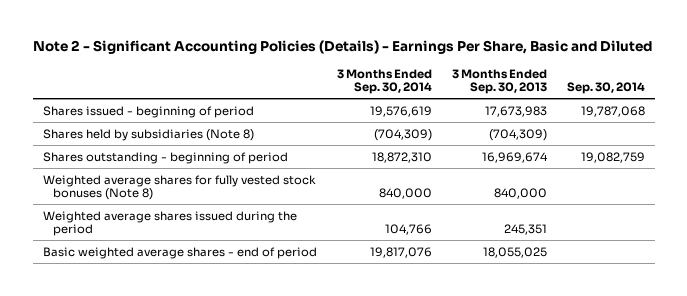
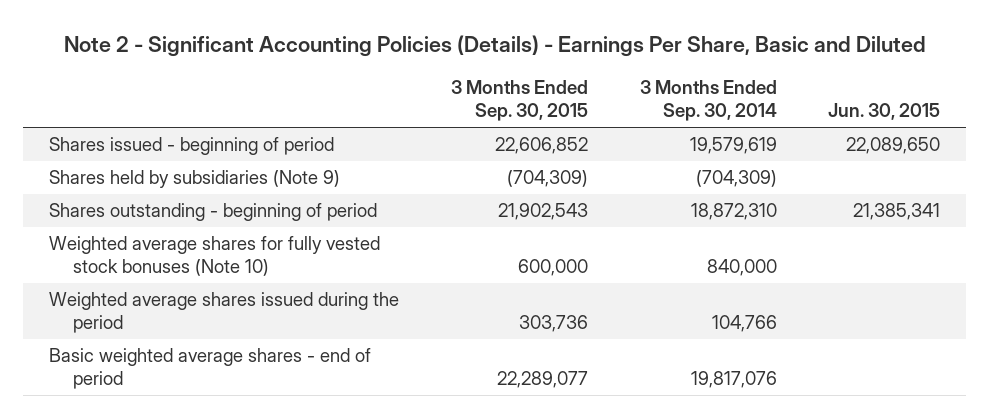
[451,68,547,95] 3 Months Ended Sep. 30, 2013 -> none
[566,82,645,95] Sep. 30, 2014 -> none
none -> [450,80,588,122] 3 Months Ended Sep. 30, 2015
none -> [828,103,941,121] Jun. 30, 2015
[369,105,432,117] 19,576,619 -> [689,137,777,155] 19,579,619
[42,128,254,141] Shares held by subsidiaries (Note 8) -> [49,170,341,189] Shares held by subsidiaries (Note 9)
[42,174,316,200] Weighted average shares for fully vested stock bonuses (Note 8) -> [49,236,381,277] Weighted average shares for fully vested stock bonuses (Note 10)

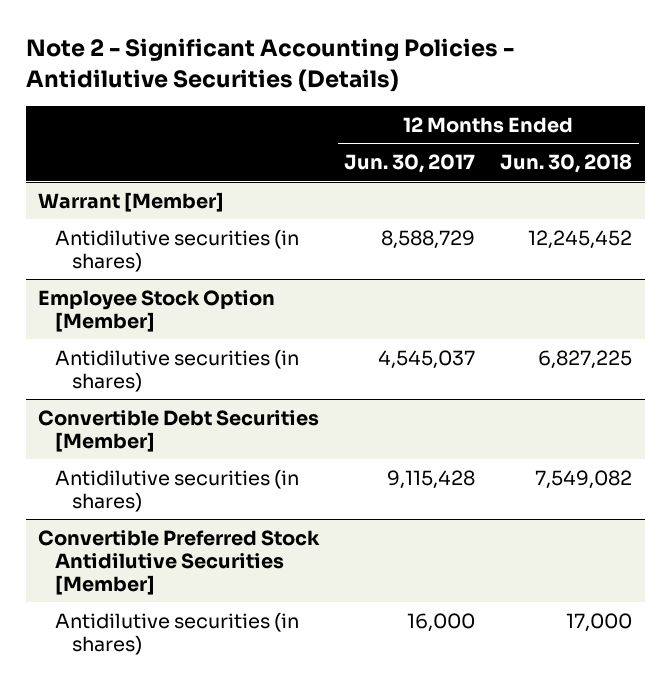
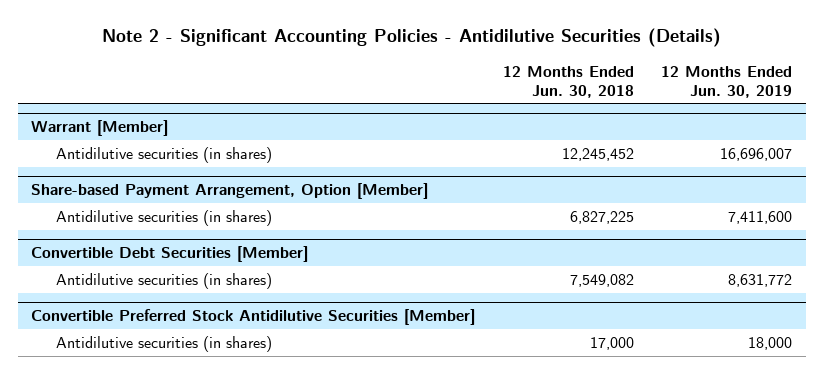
[344,154,476,174] Jun. 30, 2017 -> none
none -> [661,65,793,98] 12 Months Ended Jun. 30, 2019
[38,289,276,332] Employee Stock Option [Member] -> [31,183,429,200] Share-based Payment Arrangement, Option [Member]

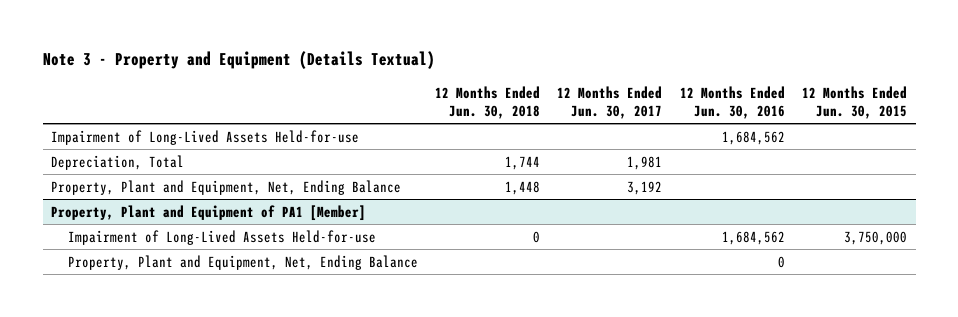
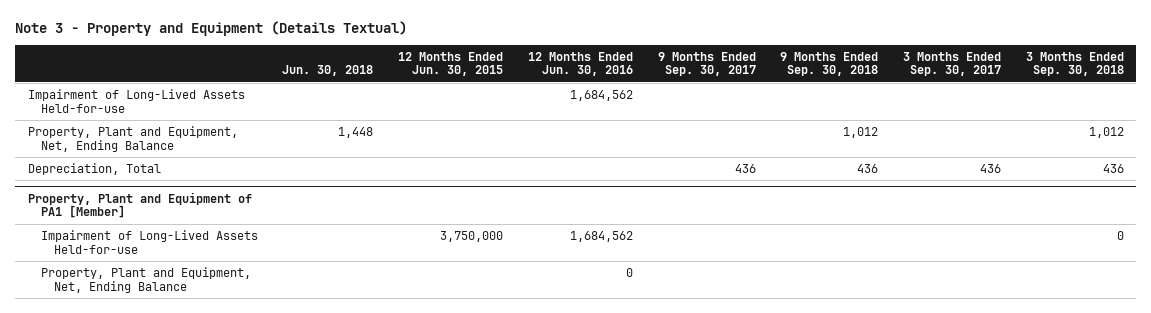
[434,85,540,119] 12 Months Ended Jun. 30, 2018 -> none
[557,85,663,119] 12 Months Ended Jun. 30, 2017 -> none
none -> [282,65,374,77] Jun. 30, 2018
none -> [657,51,756,77] 9 Months Ended Sep. 30, 2017
none -> [780,51,879,77] 9 Months Ended Sep. 30, 2018
none -> [902,51,1001,77] 3 Months Ended Sep. 30, 2017
none -> [1025,51,1124,77] 3 Months Ended Sep. 30, 2018
[51,154,185,170] Depreciation, Total -> [27,162,161,175] Depreciation, Total

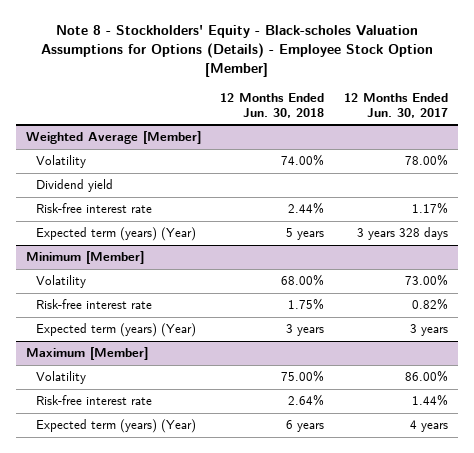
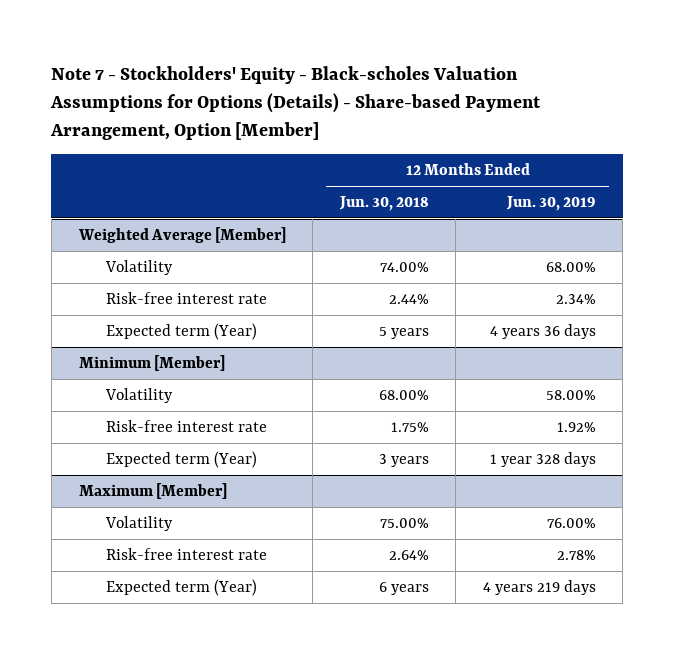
[40,25,433,78] Note 8 - Stockholders' Equity - Black-scholes Valuation Assumptions for Options (Details) - Employee Stock Option [Member] -> [50,65,542,141] Note 7 - Stockholders' Equity - Black-scholes Valuation Assumptions for Options (Details) - Share-based Payment Arrangement, Option [Member]
[343,92,448,118] 12 Months Ended Jun. 30, 2017 -> none
none -> [505,196,596,212] Jun. 30, 2019
[35,179,113,193] Dividend yield -> none
[35,227,196,242] Expected term (years) (Year) -> [106,323,258,341] Expected term (Year)
[35,323,196,338] Expected term (years) (Year) -> [106,451,258,469] Expected term (Year)
[35,419,196,434] Expected term (years) (Year) -> [106,579,258,597] Expected term (Year)

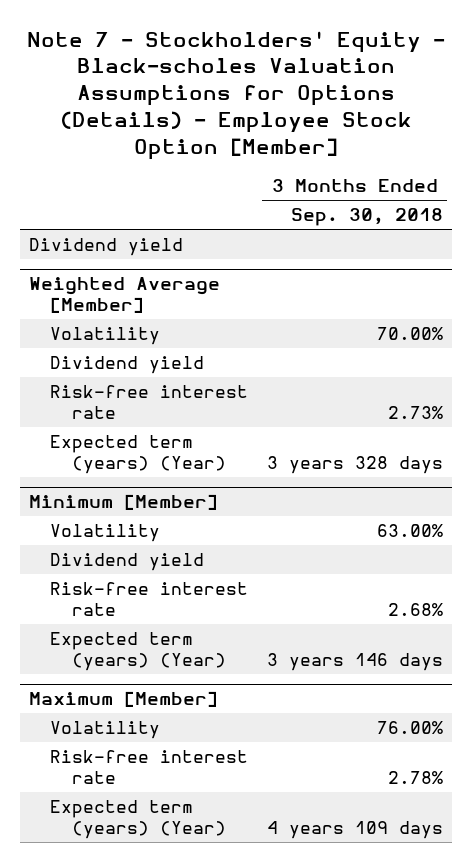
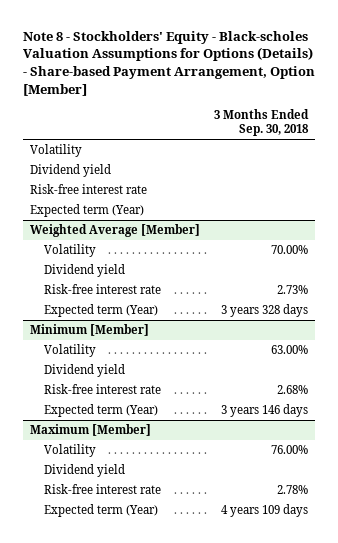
[26,30,445,161] Note 7 - Stockholders' Equity - Black-scholes Valuation Assumptions for Options (Details) - Employee Stock Option [Member] -> [22,30,315,96] Note 8 - Stockholders' Equity - Black-scholes Valuation Assumptions for Options (Details) - Share-based Payment Arrangement, Option [Member]
none -> [30,143,83,157] Volatility
none -> [30,183,148,194] Risk-free interest rate
none -> [30,203,145,217] Expected term (Year)
[50,434,227,474] Expected term (years) (Year) -> [44,303,159,317] Expected term (Year)
[50,631,227,671] Expected term (years) (Year) -> [44,403,159,417] Expected term (Year)
none -> [44,463,126,477] Dividend yield
[50,799,227,839] Expected term (years) (Year) -> [44,503,159,517] Expected term (Year)

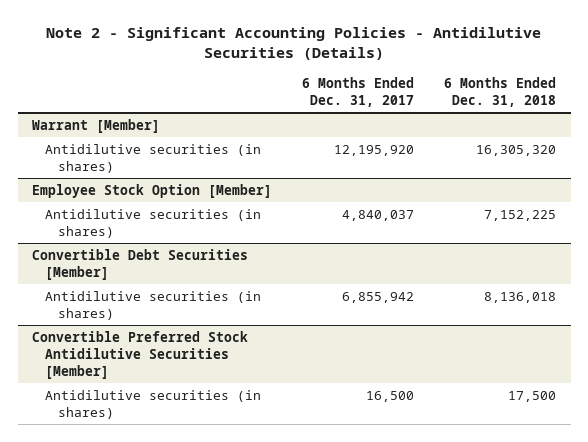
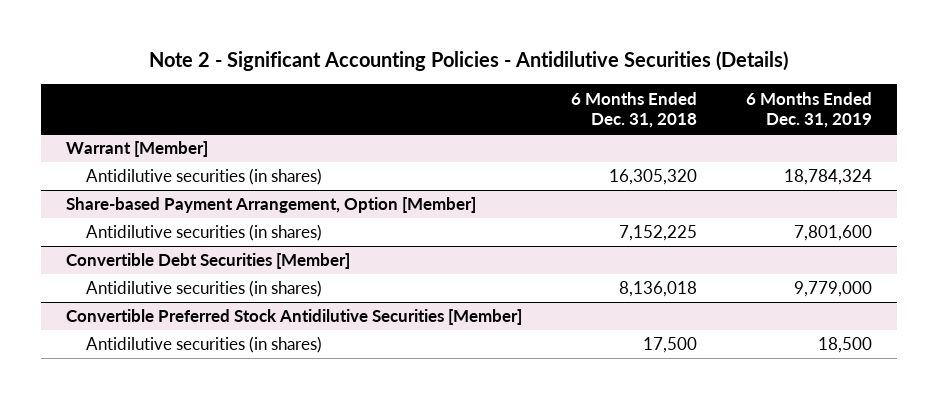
[302,77,415,108] 6 Months Ended Dec. 31, 2017 -> none
none -> [746,91,873,129] 6 Months Ended Dec. 31, 2019
[32,183,273,198] Employee Stock Option [Member] -> [65,197,476,214] Share-based Payment Arrangement, Option [Member]

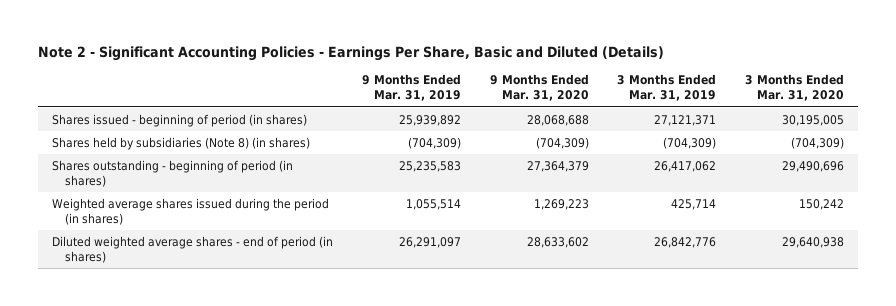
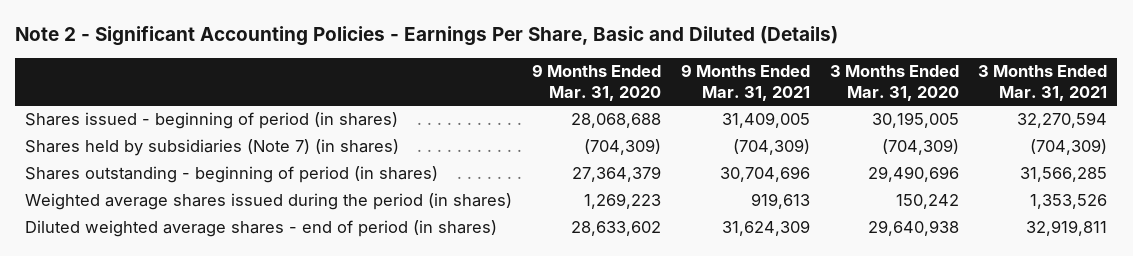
[361,74,461,102] 9 Months Ended Mar. 31, 2019 -> none
[617,74,717,102] 3 Months Ended Mar. 31, 2019 -> none
none -> [680,64,810,101] 9 Months Ended Mar. 31, 2021
none -> [978,65,1108,101] 3 Months Ended Mar. 31, 2021
[52,136,311,150] Shares held by subsidiaries (Note 8) (in shares) -> [25,139,400,157] Shares held by subsidiaries (Note 7) (in shares)

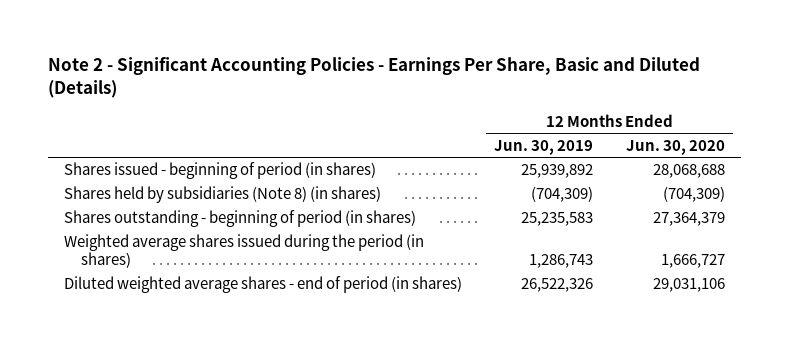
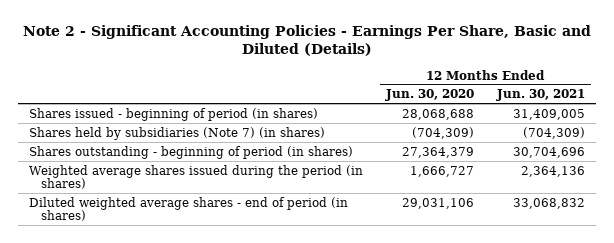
[494,139,594,155] Jun. 30, 2019 -> none
none -> [495,89,585,102] Jun. 30, 2021
[64,186,382,204] Shares held by subsidiaries (Note 8) (in shares) -> [29,126,326,140] Shares held by subsidiaries (Note 7) (in shares)

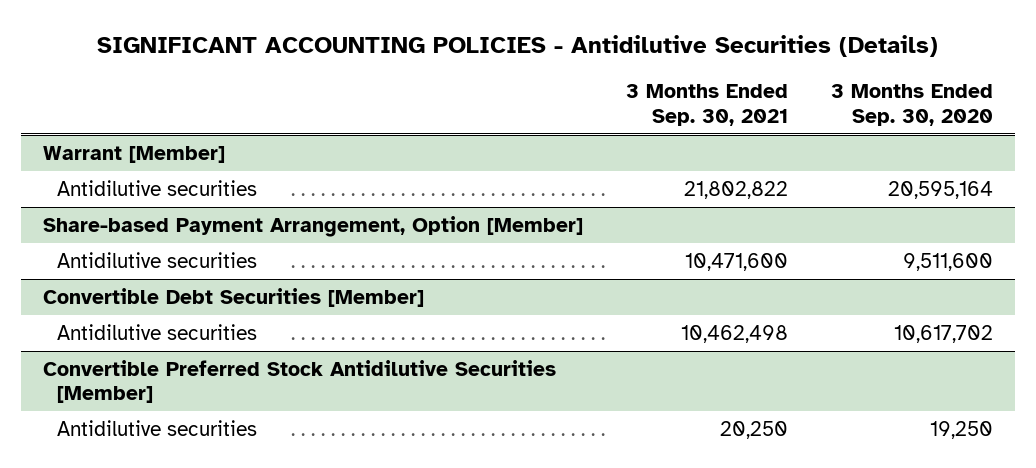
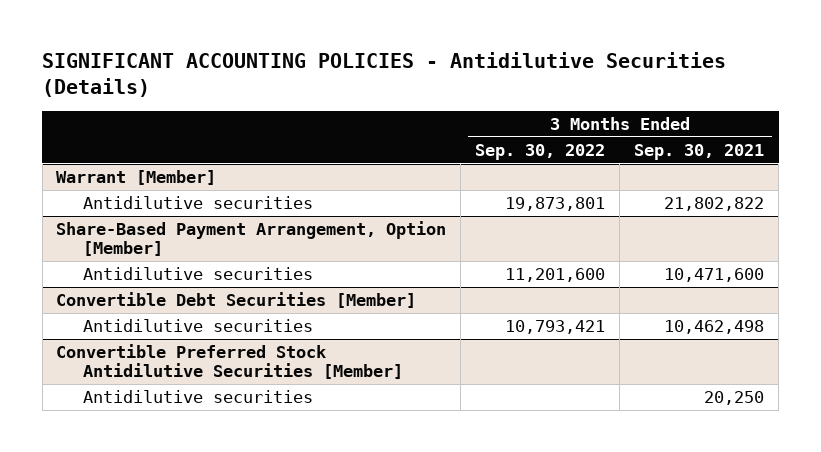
[831,84,994,126] 3 Months Ended Sep. 30, 2020 -> none
none -> [475,143,606,160] Sep. 30, 2022
[42,215,583,237] Share-based Payment Arrangement, Option [Member] -> [56,221,447,257] Share-Based Payment Arrangement, Option [Member]

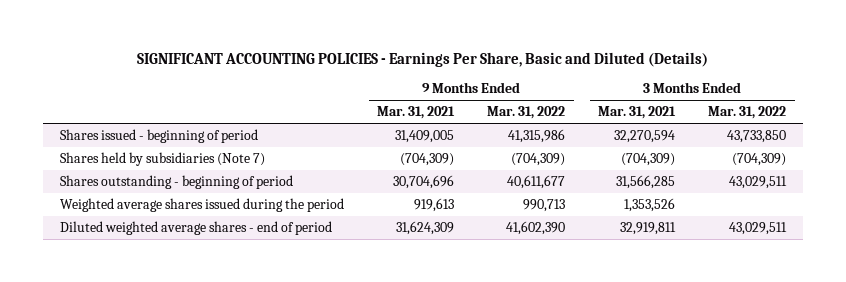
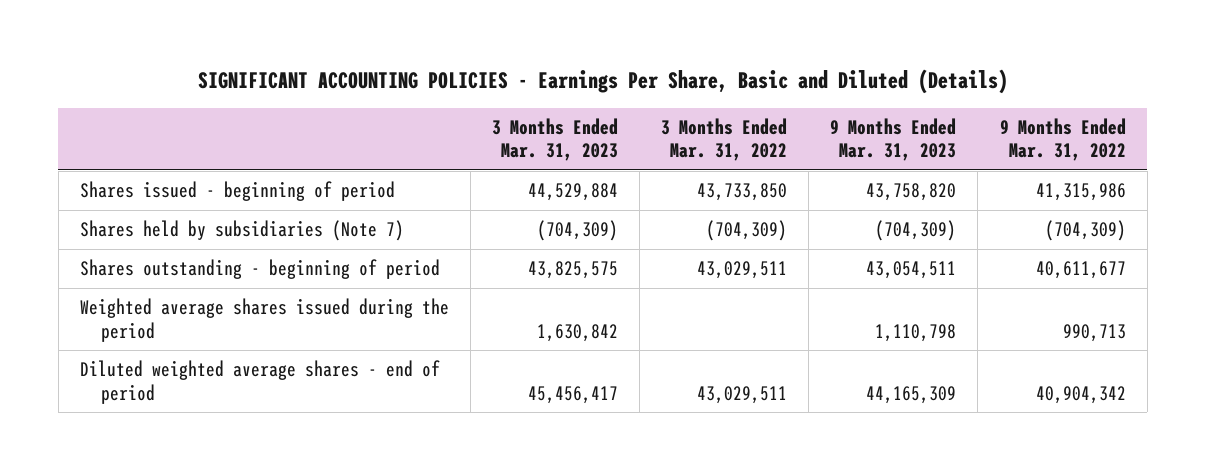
[377,106,456,120] Mar. 31, 2021 -> none
[598,106,677,120] Mar. 31, 2021 -> none
none -> [492,117,619,162] 3 Months Ended Mar. 31, 2023
none -> [830,117,957,162] 9 Months Ended Mar. 31, 2023
[506,221,566,236] 41,602,390 -> [1035,385,1126,404] 40,904,342

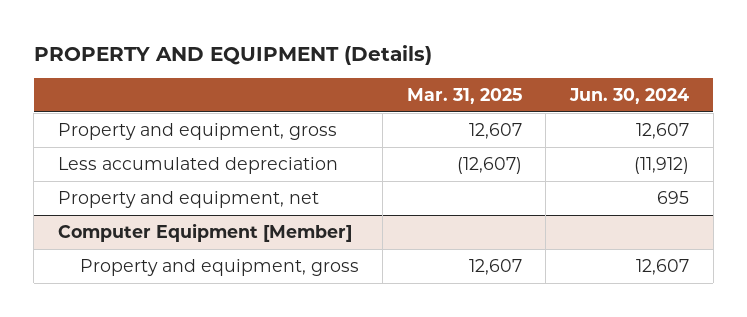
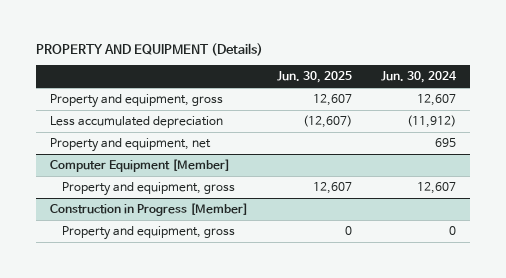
[406,87,522,104] Mar. 31, 2025 -> none
none -> [277,71,353,84] Jun. 30, 2025
none -> [50,203,249,217] Construction in Progress [Member]
none -> [61,226,235,241] Property and equipment, gross

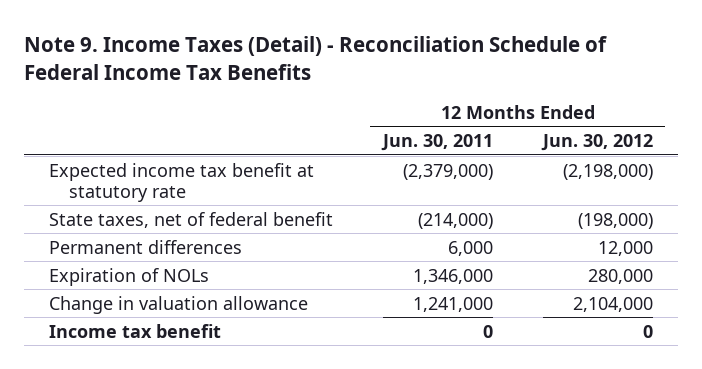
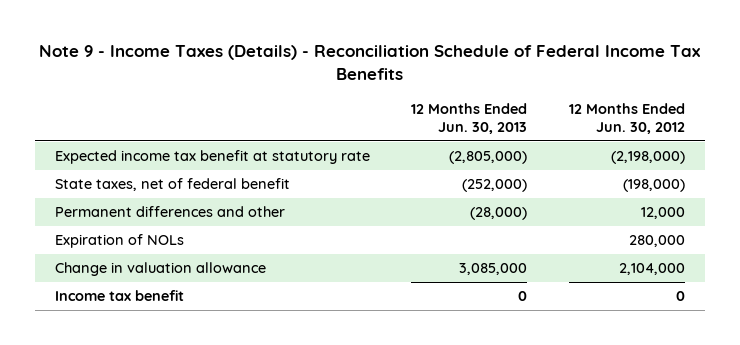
[24,36,608,80] Note 9. Income Taxes (Detail) - Reconciliation Schedule of Federal Income Tax Benefits -> [38,45,701,81] Note 9 - Income Taxes (Details) - Reconciliation Schedule of Federal Income Tax Benefits
[380,133,493,151] Jun. 30, 2011 -> none
none -> [411,103,528,134] 12 Months Ended Jun. 30, 2013
[49,239,243,254] Permanent differences -> [55,206,286,218] Permanent differences and other

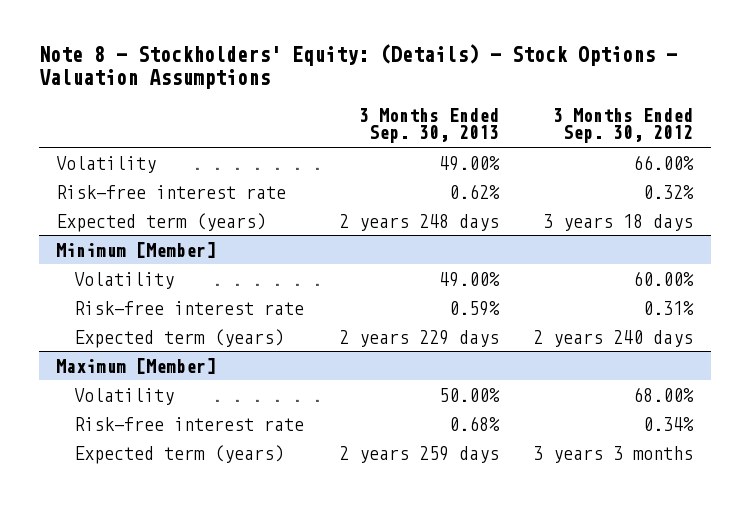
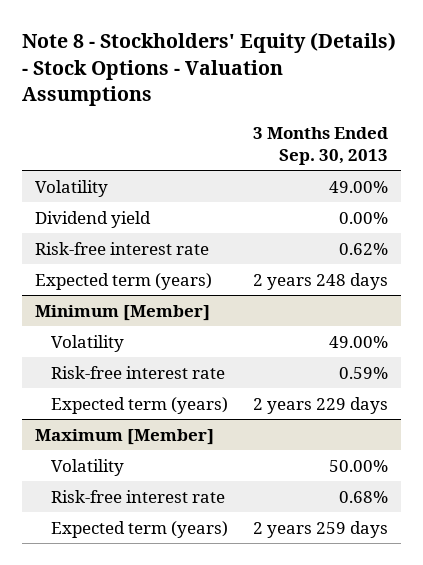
[38,44,677,90] Note 8 - Stockholders' Equity: (Details) - Stock Options - Valuation Assumptions -> [22,32,397,106] Note 8 - Stockholders' Equity (Details) - Stock Options - Valuation Assumptions
[553,107,694,144] 3 Months Ended Sep. 30, 2012 -> none
none -> [34,210,151,228] Dividend yield

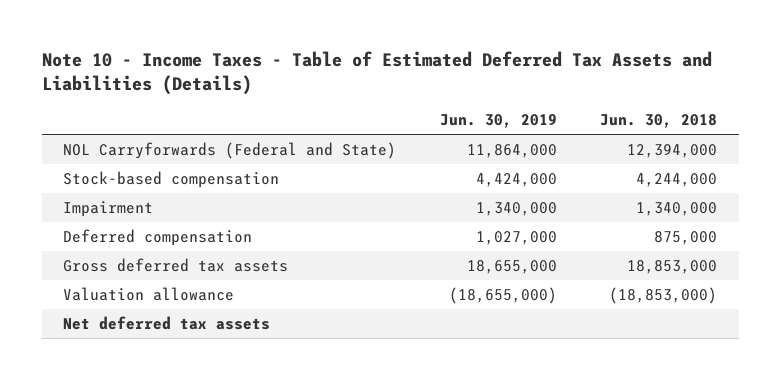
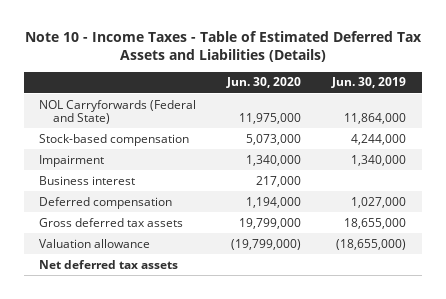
[600,114,718,129] Jun. 30, 2018 -> none
none -> [226,77,302,89] Jun. 30, 2020
[475,172,557,187] 4,424,000 -> [351,133,407,145] 4,244,000
none -> [39,175,136,185] Business interest

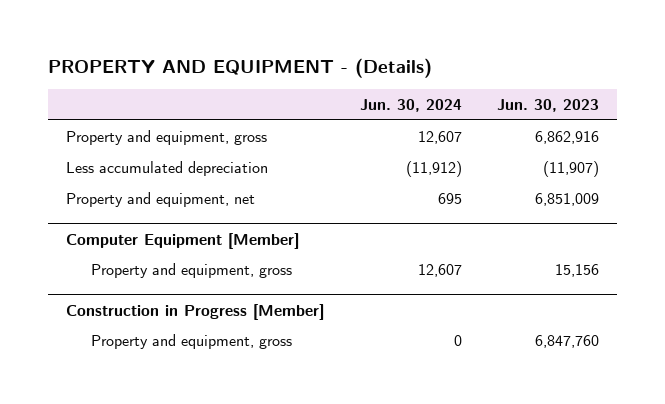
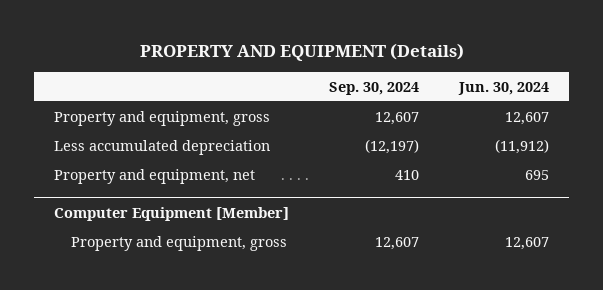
[48,58,433,79] PROPERTY AND EQUIPMENT - (Details) -> [139,43,464,62] PROPERTY AND EQUIPMENT (Details)
[497,99,600,113] Jun. 30, 2023 -> none
none -> [329,81,420,95] Sep. 30, 2024
[65,303,324,320] Construction in Progress [Member] -> none
[91,333,293,349] Property and equipment, gross -> none

